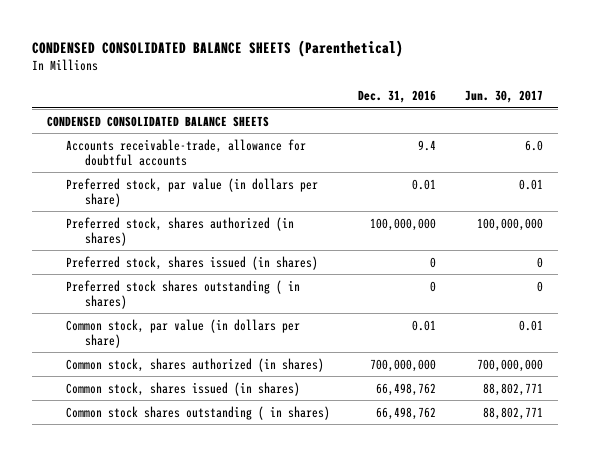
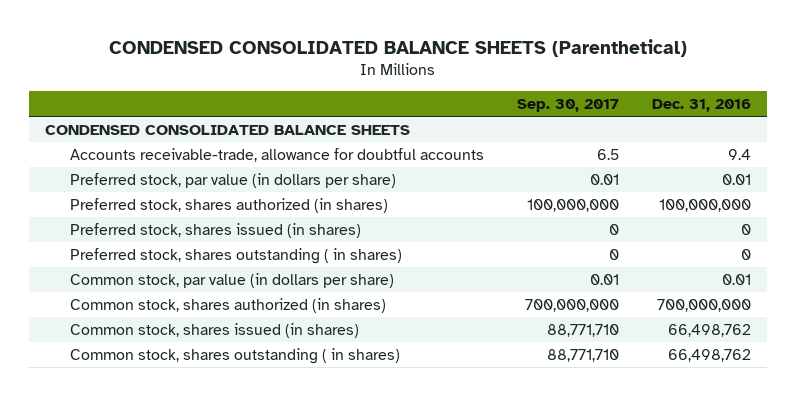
[465,90,544,104] Jun. 30, 2017 -> none
none -> [516,99,619,113] Sep. 30, 2017
[65,279,300,309] Preferred stock shares outstanding ( in shares) -> [70,247,403,264] Preferred stock, shares outstanding ( in shares)
[65,405,330,420] Common stock shares outstanding ( in shares) -> [70,347,401,364] Common stock, shares outstanding ( in shares)

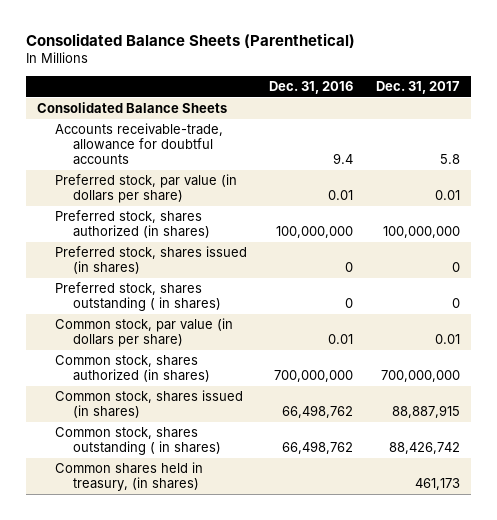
[108,38,687,57] CONDENSED CONSOLIDATED BALANCE SHEETS (Parenthetical) -> [25,32,355,48] Consolidated Balance Sheets (Parenthetical)
[516,99,619,113] Sep. 30, 2017 -> none
none -> [375,81,460,95] Dec. 31, 2017
[45,124,411,135] CONDENSED CONSOLIDATED BALANCE SHEETS -> [36,102,227,114] Consolidated Balance Sheets
none -> [54,462,203,492] Common shares held in treasury, (in shares)

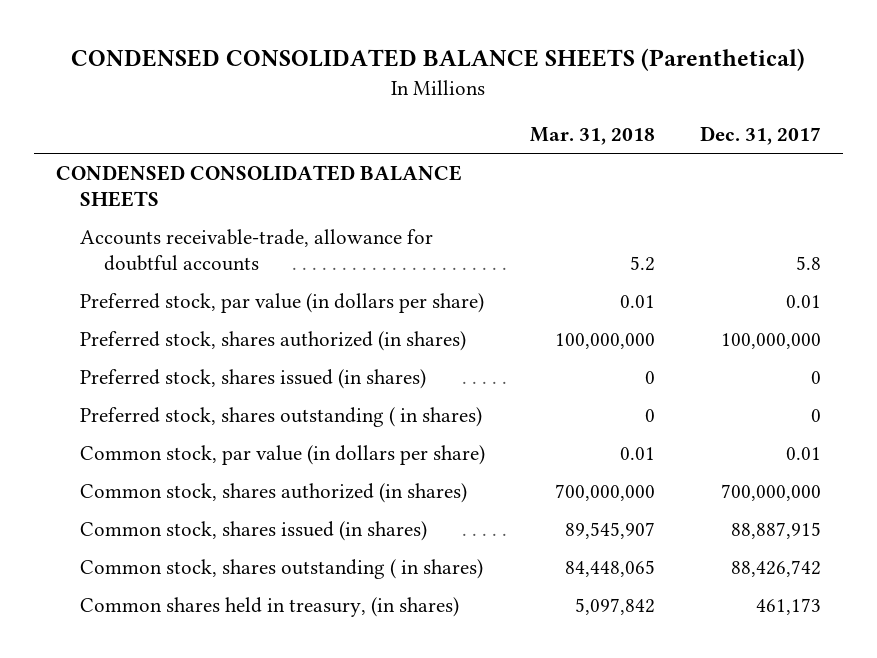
[25,32,355,48] Consolidated Balance Sheets (Parenthetical) -> [71,48,806,72] CONDENSED CONSOLIDATED BALANCE SHEETS (Parenthetical)
[269,81,354,95] Dec. 31, 2016 -> none
none -> [529,127,655,146] Mar. 31, 2018
[36,102,227,114] Consolidated Balance Sheets -> [56,164,463,207] CONDENSED CONSOLIDATED BALANCE SHEETS

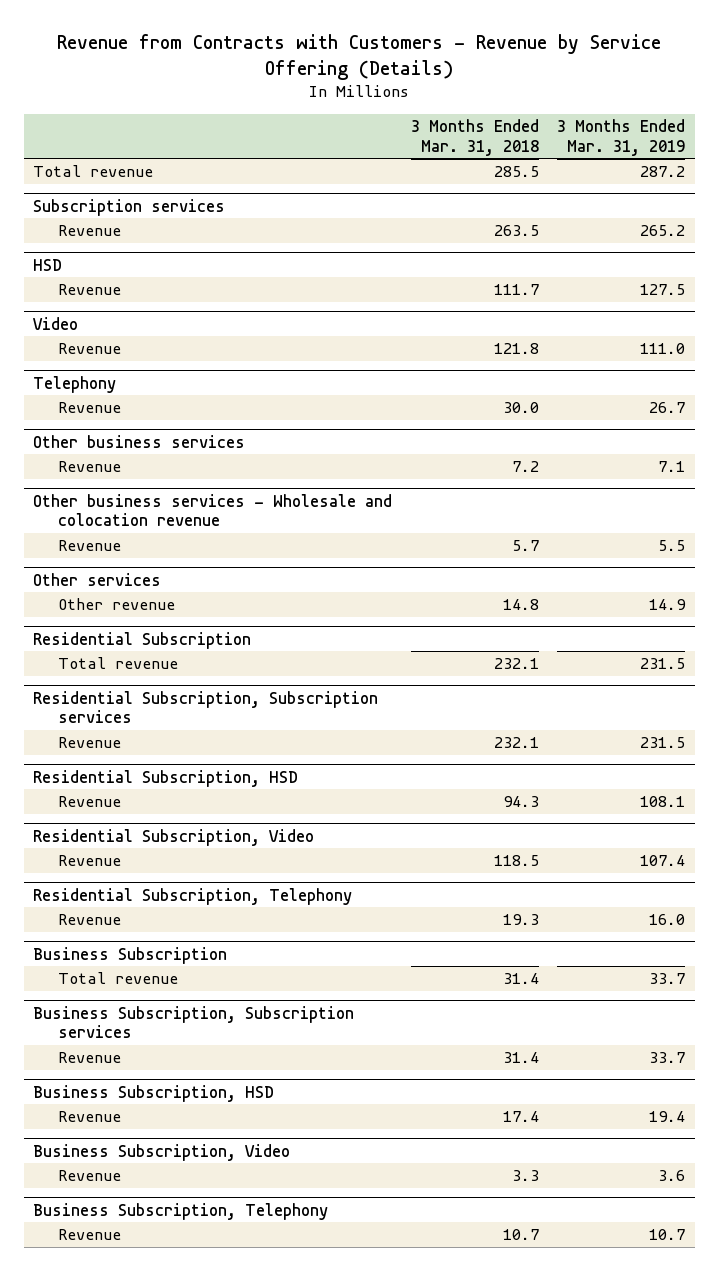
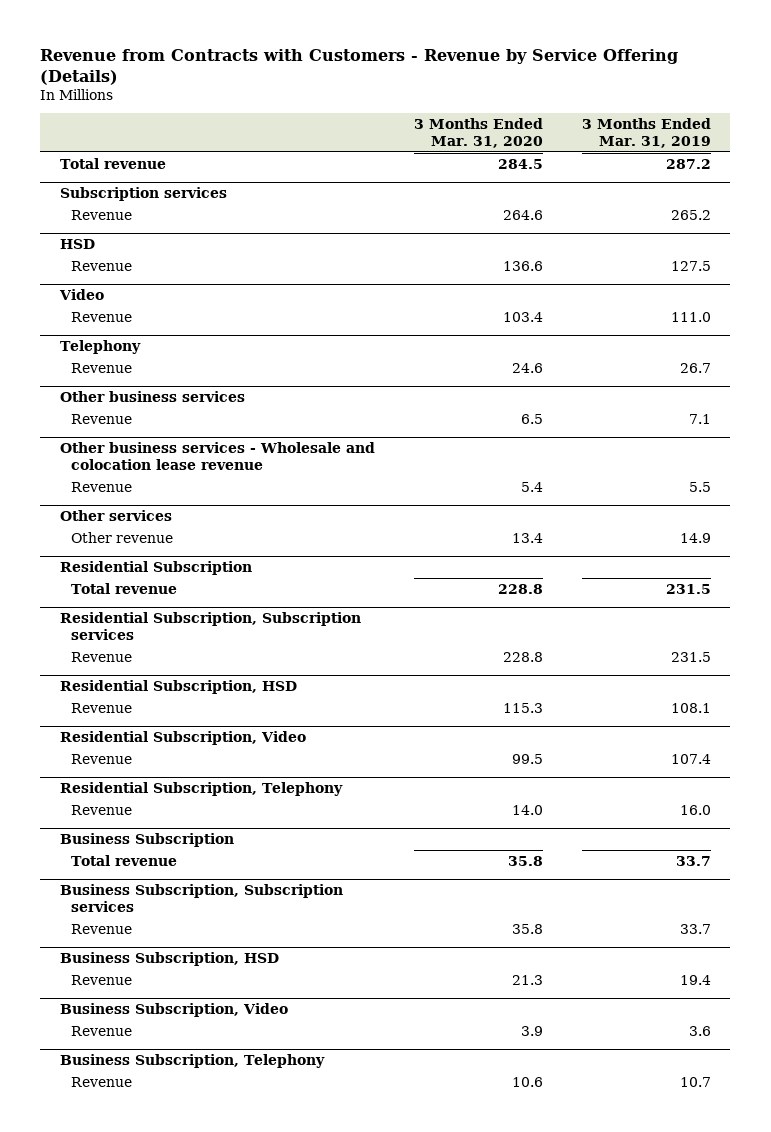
[410,118,539,156] 3 Months Ended Mar. 31, 2018 -> none
none -> [413,117,543,149] 3 Months Ended Mar. 31, 2020
[33,493,393,527] Other business services - Wholesale and colocation revenue -> [59,442,375,471] Other business services - Wholesale and colocation lease revenue

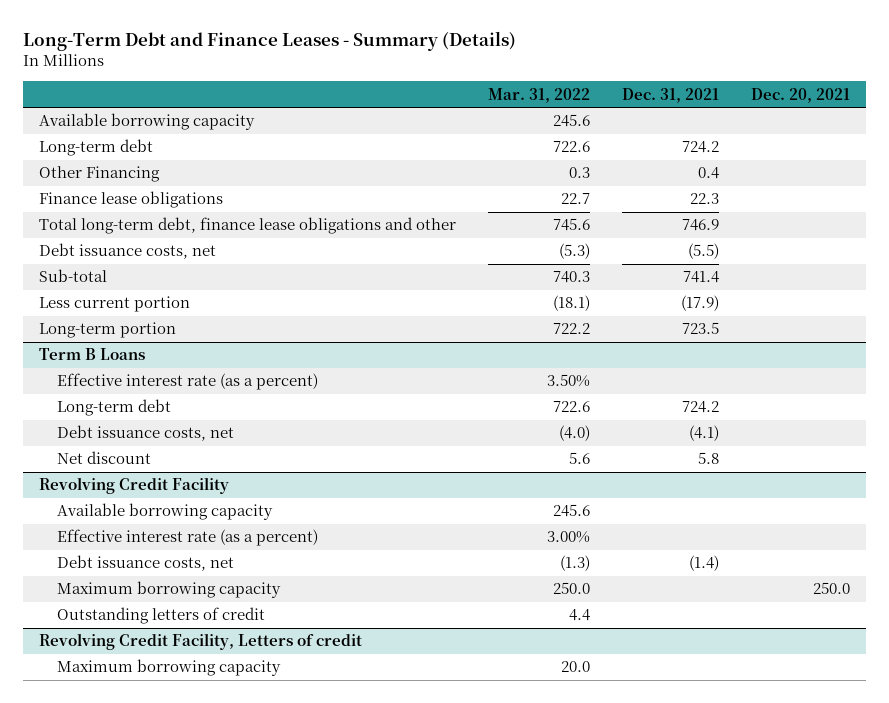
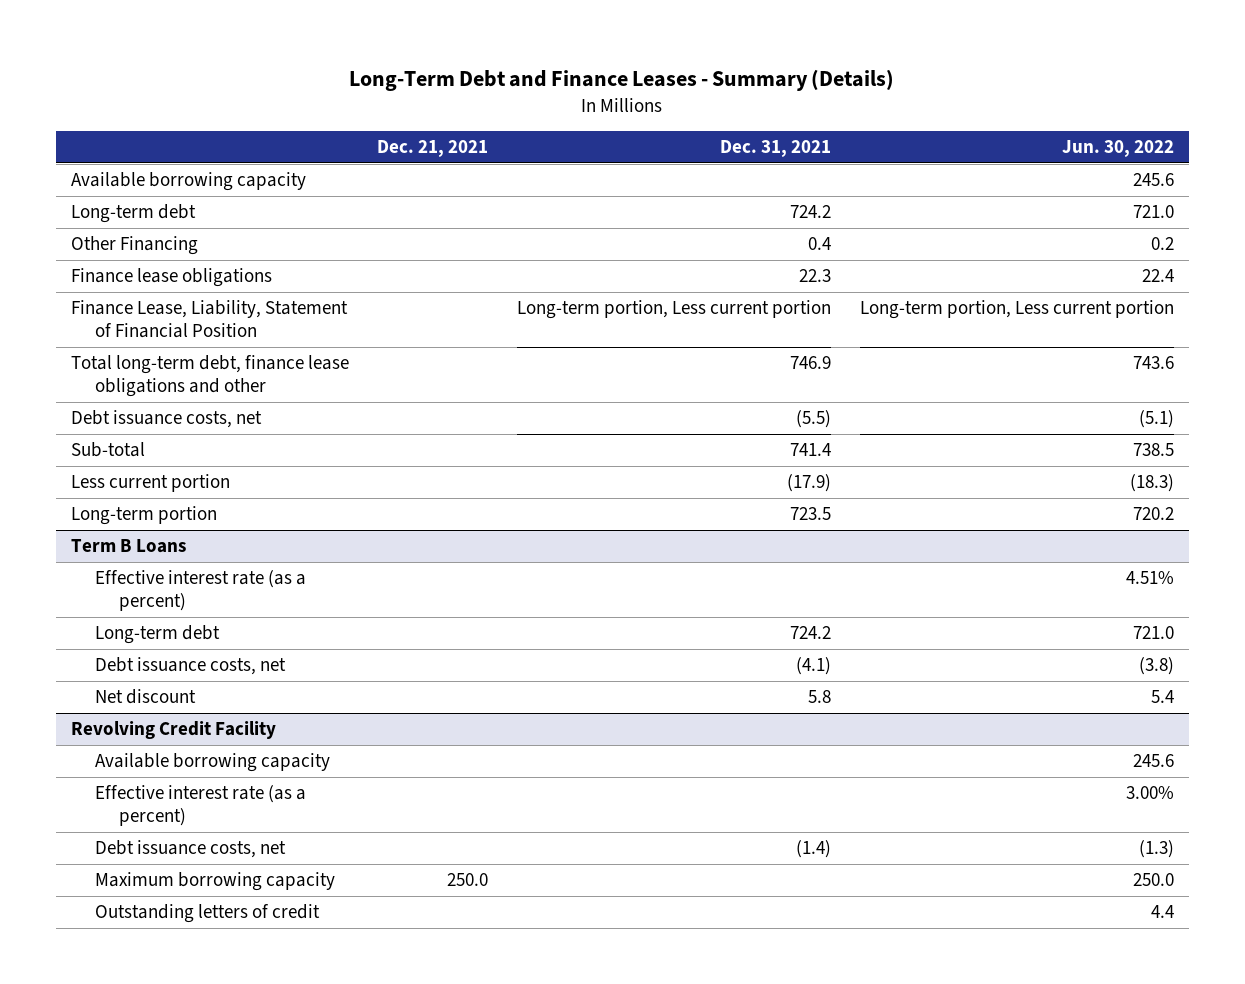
[488,87,591,103] Mar. 31, 2022 -> none
[750,87,850,103] Dec. 20, 2021 -> none
none -> [377,140,489,158] Dec. 21, 2021
none -> [1062,140,1175,158] Jun. 30, 2022
none -> [70,300,348,339] Finance Lease, Liability, Statement of Financial Position
[39,633,363,651] Revolving Credit Facility, Letters of credit -> none
[56,659,281,677] Maximum borrowing capacity -> none

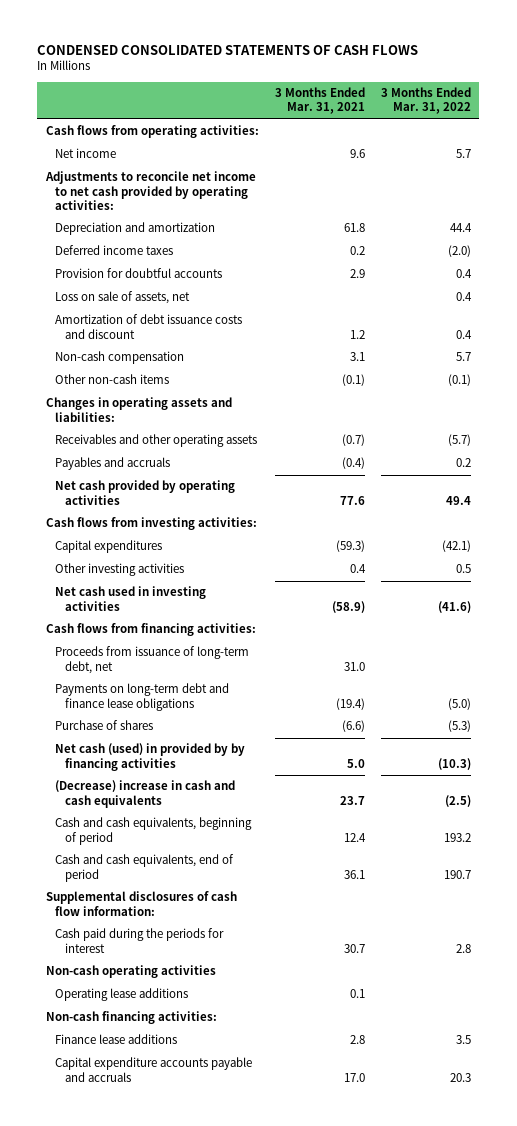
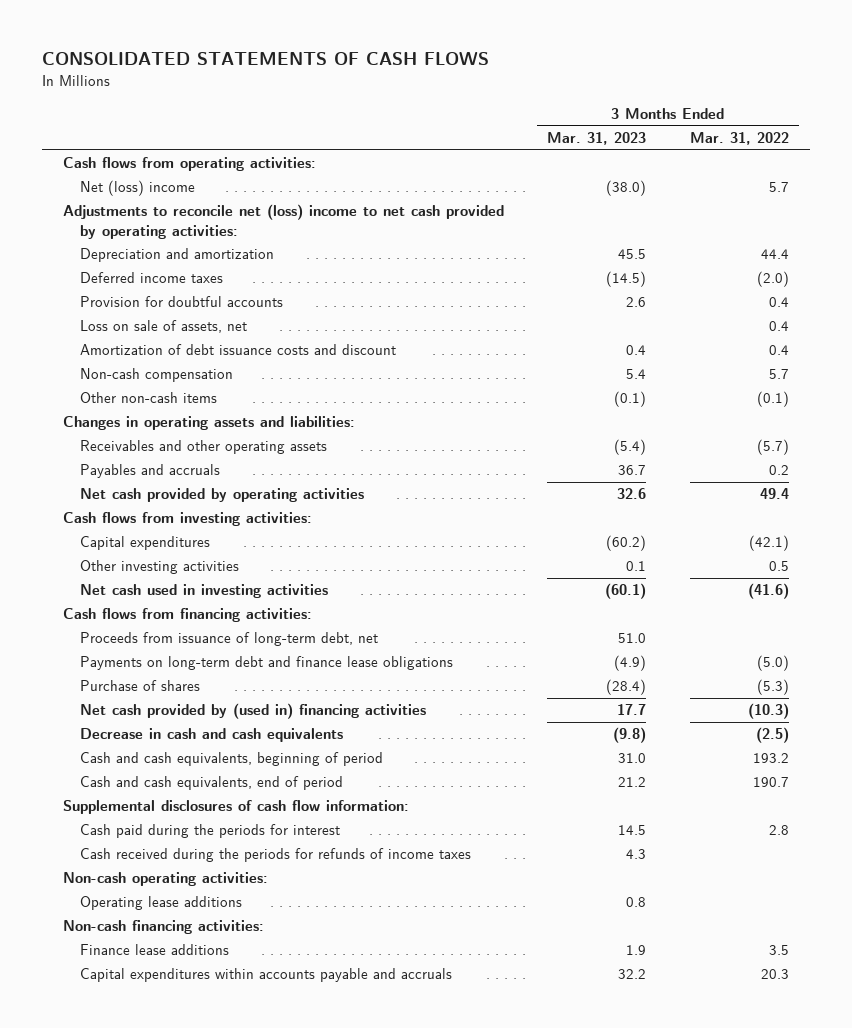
[37,44,419,55] CONDENSED CONSOLIDATED STATEMENTS OF CASH FLOWS -> [41,52,489,66] CONSOLIDATED STATEMENTS OF CASH FLOWS
[274,87,365,115] 3 Months Ended Mar. 31, 2021 -> none
none -> [547,131,647,145] Mar. 31, 2023
[55,148,117,159] Net income -> [80,180,196,197] Net (loss) income
[44,171,256,211] Adjustments to reconcile net income to net cash provided by operating activities: -> [63,204,505,239] Adjustments to reconcile net (loss) income to net cash provided by operating activities:
[55,743,246,771] Net cash (used) in provided by by financing activities -> [80,703,427,720] Net cash provided by (used in) financing activities
[55,780,236,808] (Decrease) increase in cash and cash equivalents -> [80,728,344,743] Decrease in cash and cash equivalents
none -> [80,848,472,863] Cash received during the periods for refunds of income taxes
[45,965,216,979] Non-cash operating activities -> [63,872,269,887] Non-cash operating activities:
[55,1057,253,1082] Capital expenditure accounts payable and accruals -> [80,968,453,983] Capital expenditures within accounts payable and accruals

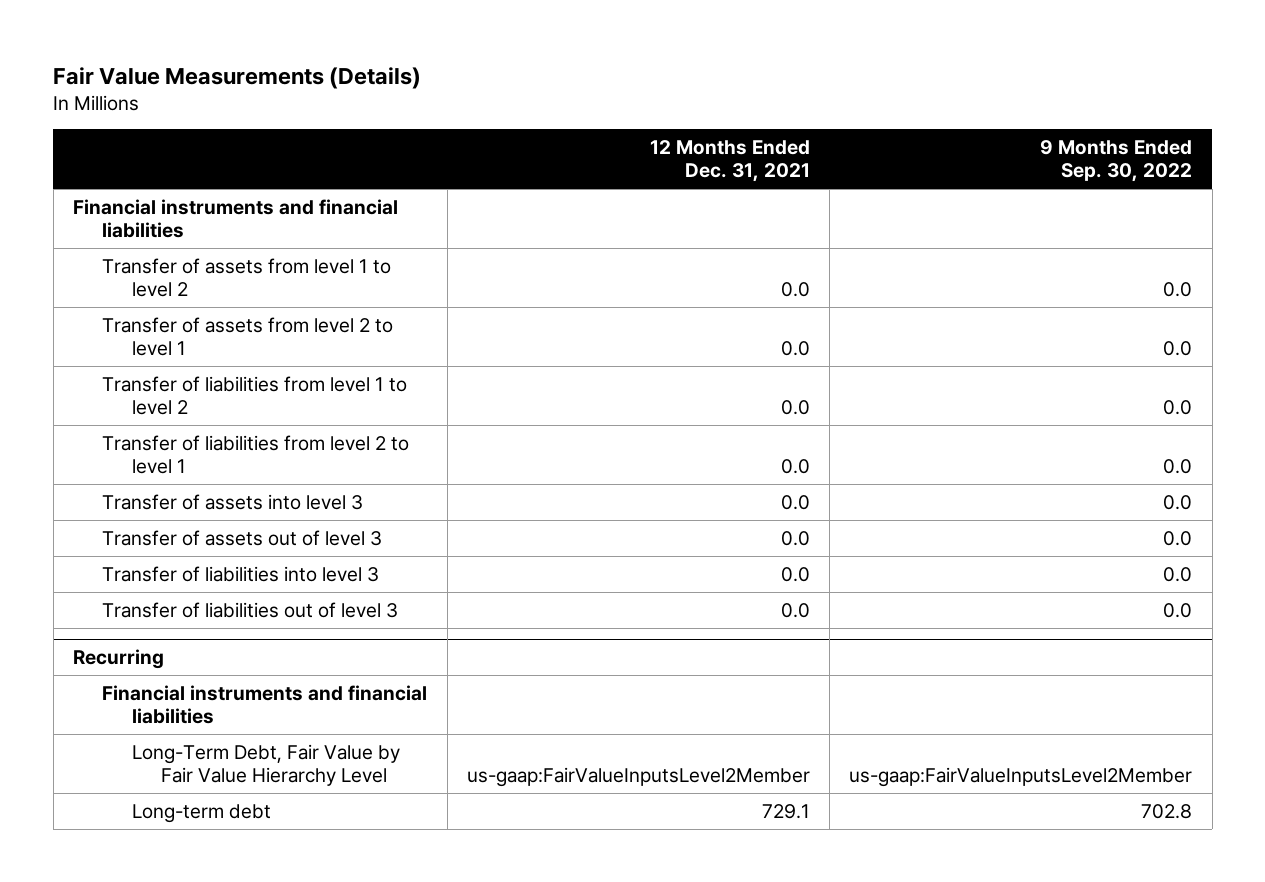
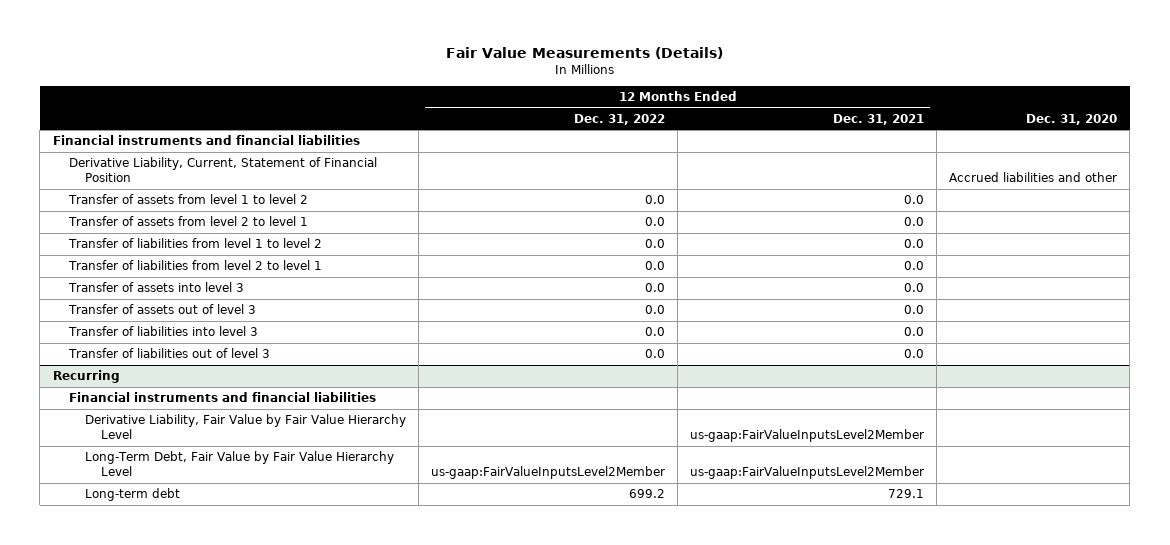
[1040,140,1193,183] 9 Months Ended Sep. 30, 2022 -> none
none -> [574,113,666,125] Dec. 31, 2022
none -> [1026,113,1118,125] Dec. 31, 2020
none -> [68,157,377,183] Derivative Liability, Current, Statement of Financial Position
none -> [84,414,406,440] Derivative Liability, Fair Value by Fair Value Hierarchy Level

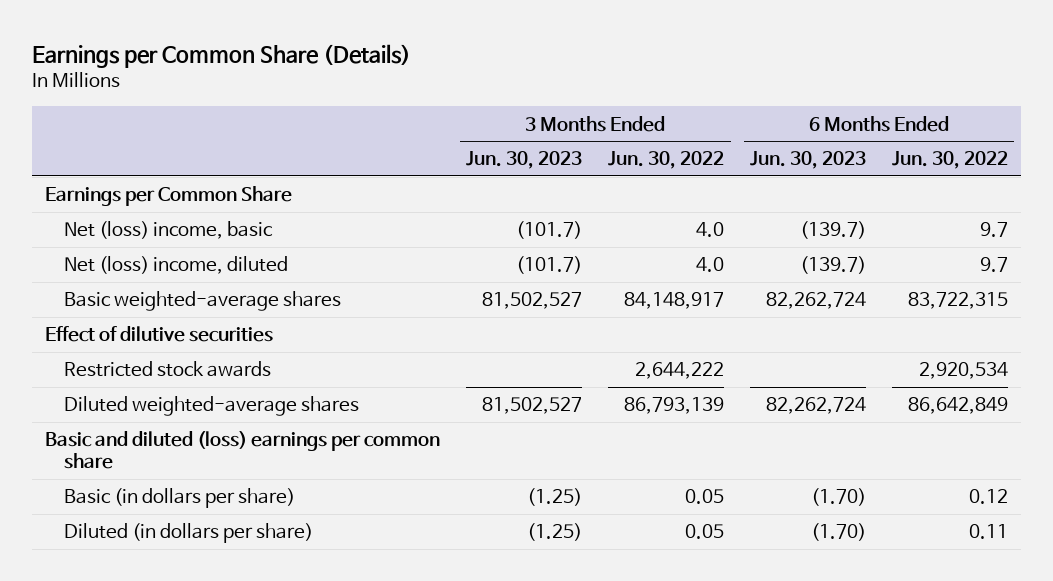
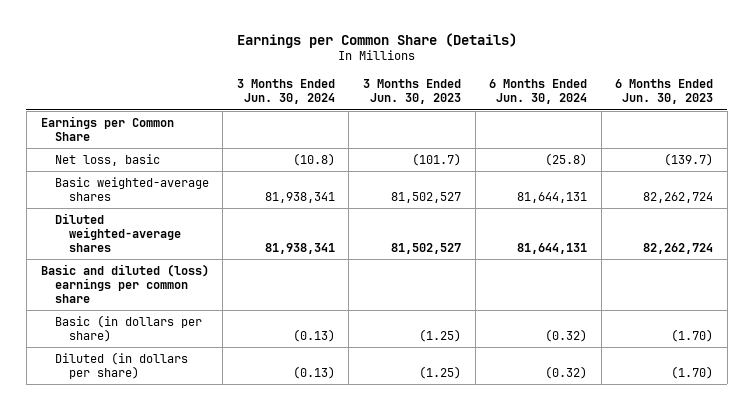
[608,151,725,170] Jun. 30, 2022 -> none
[891,151,1008,170] Jun. 30, 2022 -> none
none -> [236,79,335,105] 3 Months Ended Jun. 30, 2024
none -> [489,79,588,105] 6 Months Ended Jun. 30, 2024
[63,256,288,275] Net (loss) income, diluted -> none
[63,221,273,240] Net (loss) income, basic -> [54,153,160,166] Net loss, basic
[45,326,274,343] Effect of dilutive securities -> none
[63,361,271,378] Restricted stock awards -> none

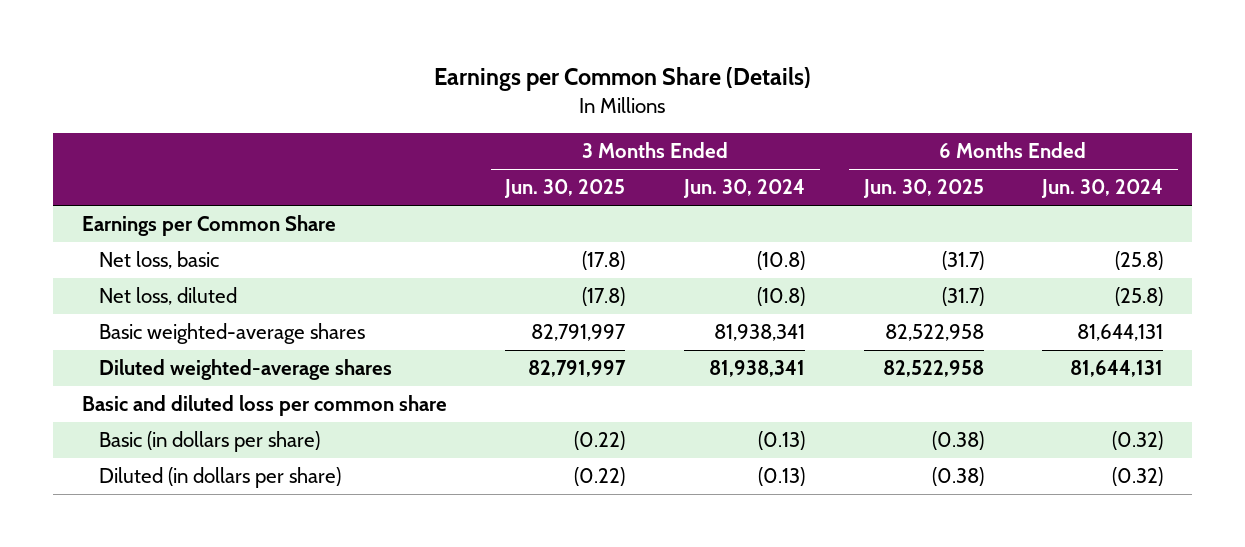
[362,79,461,105] 3 Months Ended Jun. 30, 2023 -> none
[615,79,714,105] 6 Months Ended Jun. 30, 2023 -> none
none -> [504,179,626,199] Jun. 30, 2025
none -> [862,179,984,199] Jun. 30, 2025
none -> [98,287,237,306] Net loss, diluted
[40,263,209,304] Basic and diluted (loss) earnings per common share -> [81,395,447,417] Basic and diluted loss per common share

